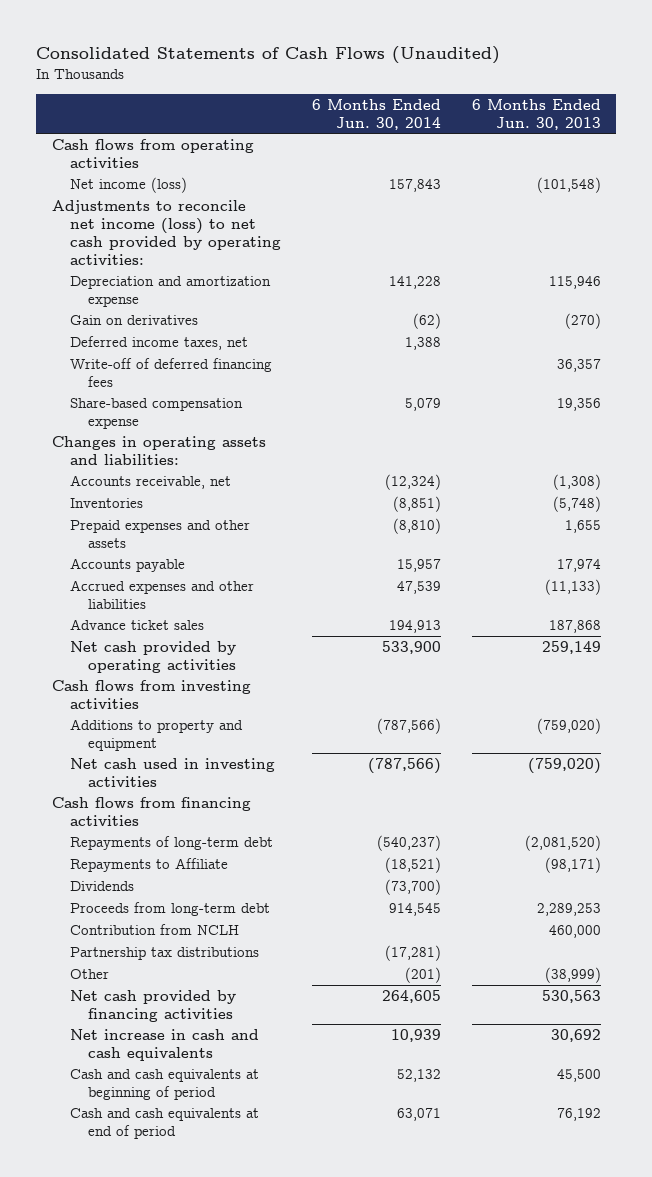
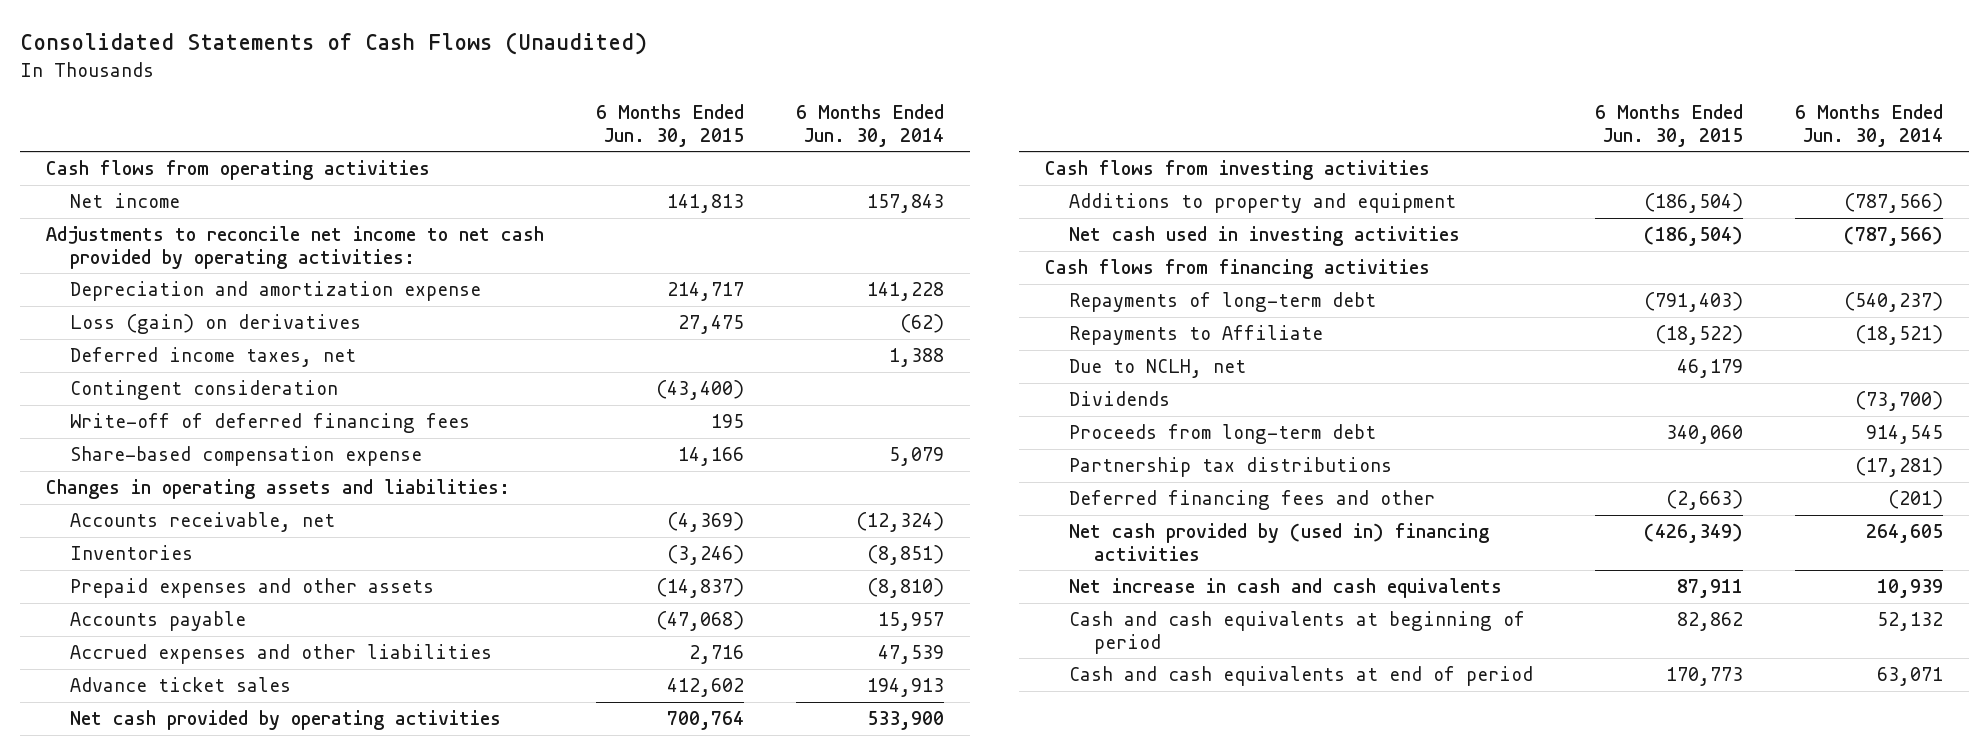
[471,98,601,130] 6 Months Ended Jun. 30, 2013 -> none
none -> [595,104,744,147] 6 Months Ended Jun. 30, 2015
[69,176,187,193] Net income (loss) -> [70,193,181,209] Net income
[51,199,281,265] Adjustments to reconcile net income (loss) to net cash provided by operating activities: -> [45,226,544,269] Adjustments to reconcile net income to net cash provided by operating activities:
[69,314,198,325] Gain on derivatives -> [70,314,362,335] Loss (gain) on derivatives
none -> [70,380,339,401] Contingent consideration
none -> [1069,359,1247,379] Due to NCLH, net
[69,923,239,935] Contribution from NCLH -> none
[69,968,109,979] Other -> [1069,490,1436,511] Deferred financing fees and other
[69,989,236,1022] Net cash provided by financing activities -> [1069,523,1490,561] Net cash provided by (used in) financing activities

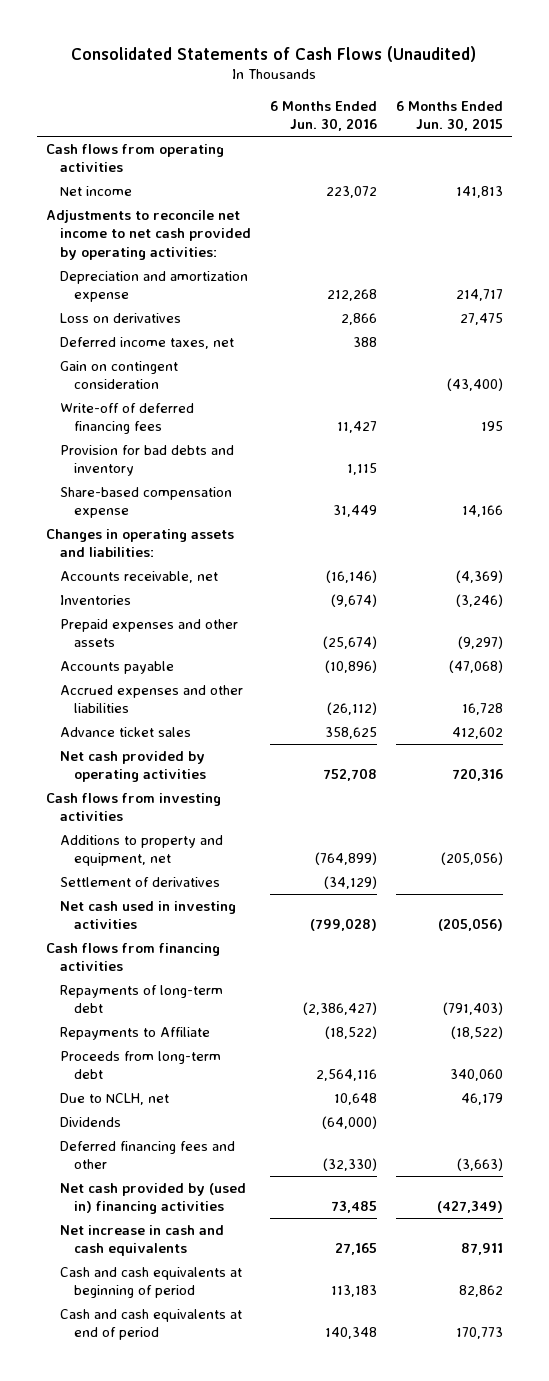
[795,104,944,147] 6 Months Ended Jun. 30, 2014 -> none
none -> [269,100,377,132] 6 Months Ended Jun. 30, 2016
[70,314,362,335] Loss (gain) on derivatives -> [60,312,182,323] Loss on derivatives
[70,380,339,401] Contingent consideration -> [60,360,179,390] Gain on contingent consideration
none -> [60,444,235,477] Provision for bad debts and inventory
[655,578,744,599] (14,837) -> [457,636,503,650] (9,297)
[688,645,744,665] 2,716 -> [461,703,503,716] 16,728
[666,711,744,731] 700,764 -> [451,768,503,782] 720,316
[1069,193,1457,214] Additions to property and equipment -> [60,834,224,867] Additions to property and equipment, net
[1643,193,1743,214] (186,504) -> [440,852,503,866] (205,056)
none -> [60,876,221,887] Settlement of derivatives
[1643,226,1743,247] (186,504) -> [437,918,503,932] (205,056)
[1069,424,1377,445] Proceeds from long-term debt -> [60,1050,222,1080] Proceeds from long-term debt
[1069,457,1393,478] Partnership tax distributions -> none
[1665,490,1743,511] (2,663) -> [456,1158,503,1172] (3,663)
[1643,523,1743,544] (426,349) -> [436,1201,503,1214] (427,349)

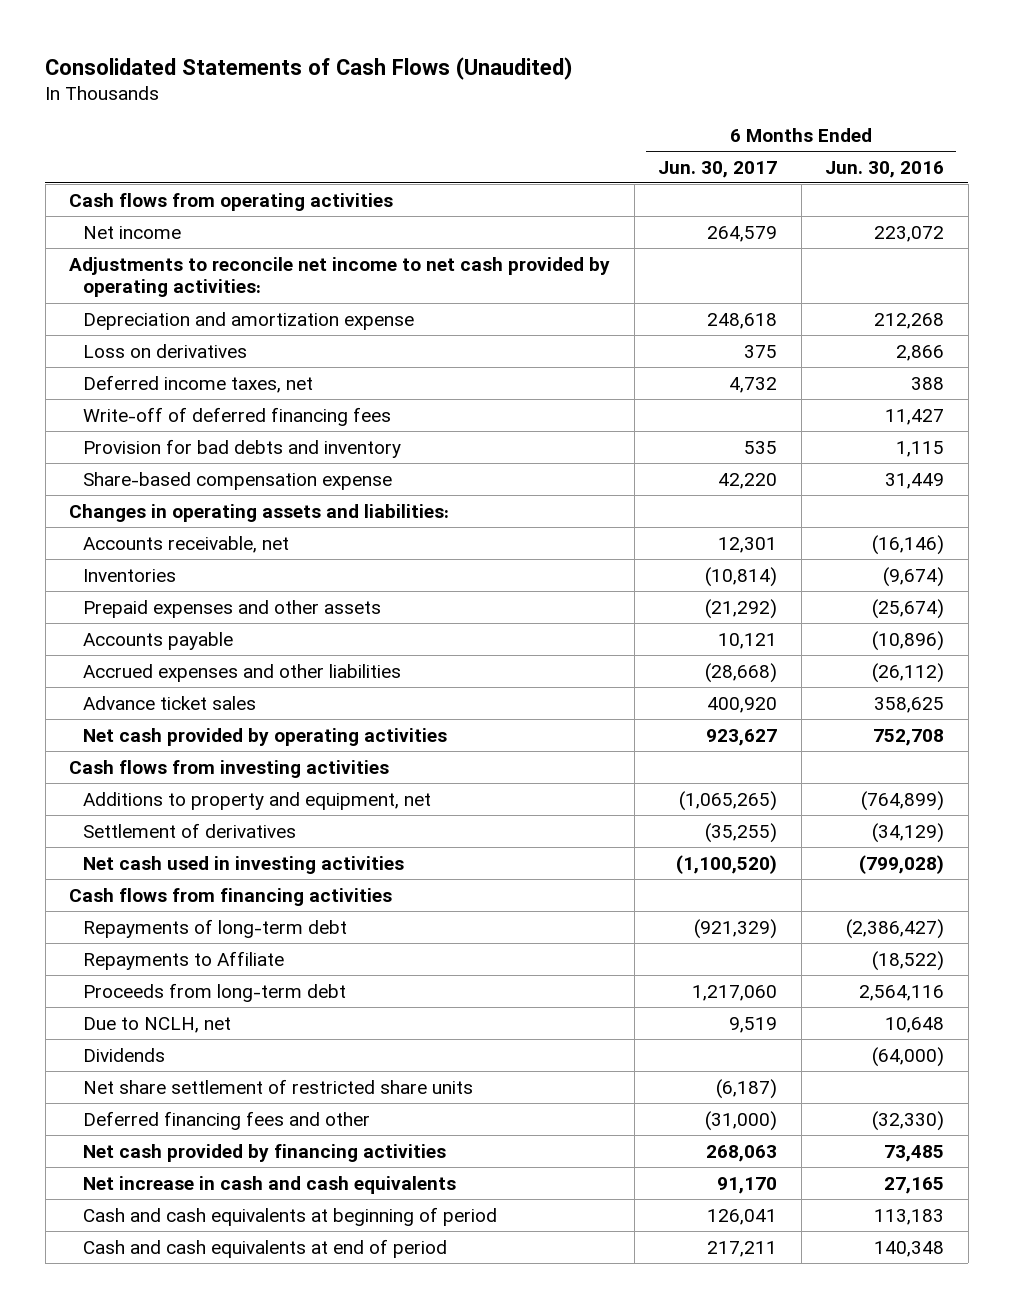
[395,100,503,132] 6 Months Ended Jun. 30, 2015 -> none
none -> [658,160,778,178] Jun. 30, 2017
[60,360,179,390] Gain on contingent consideration -> none
none -> [82,1078,473,1094] Net share settlement of restricted share units
[60,1182,247,1215] Net cash provided by (used in) financing activities -> [82,1143,446,1162] Net cash provided by financing activities

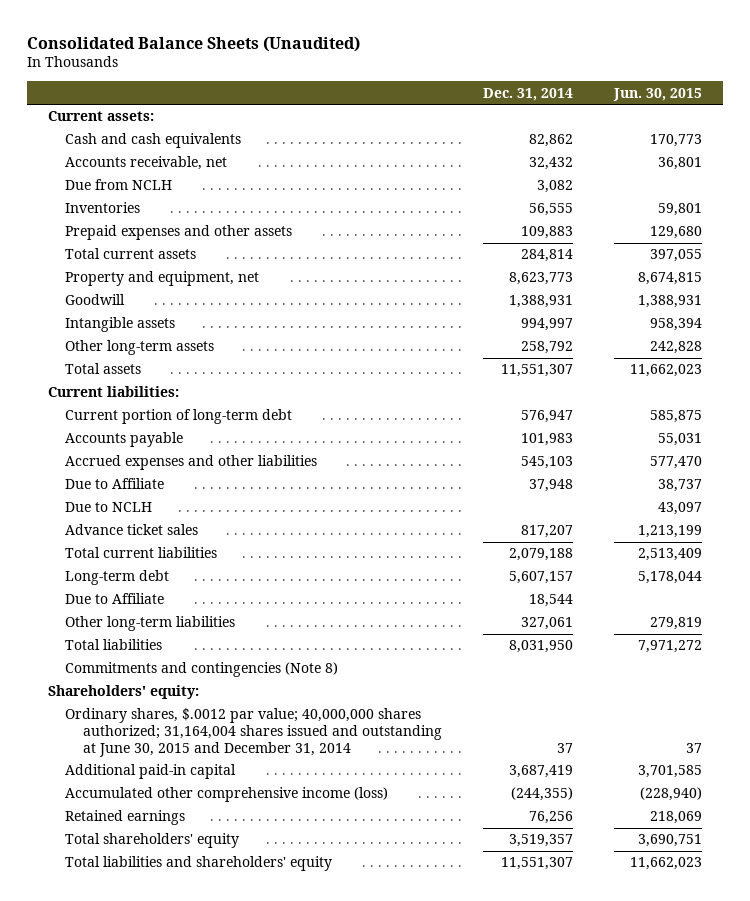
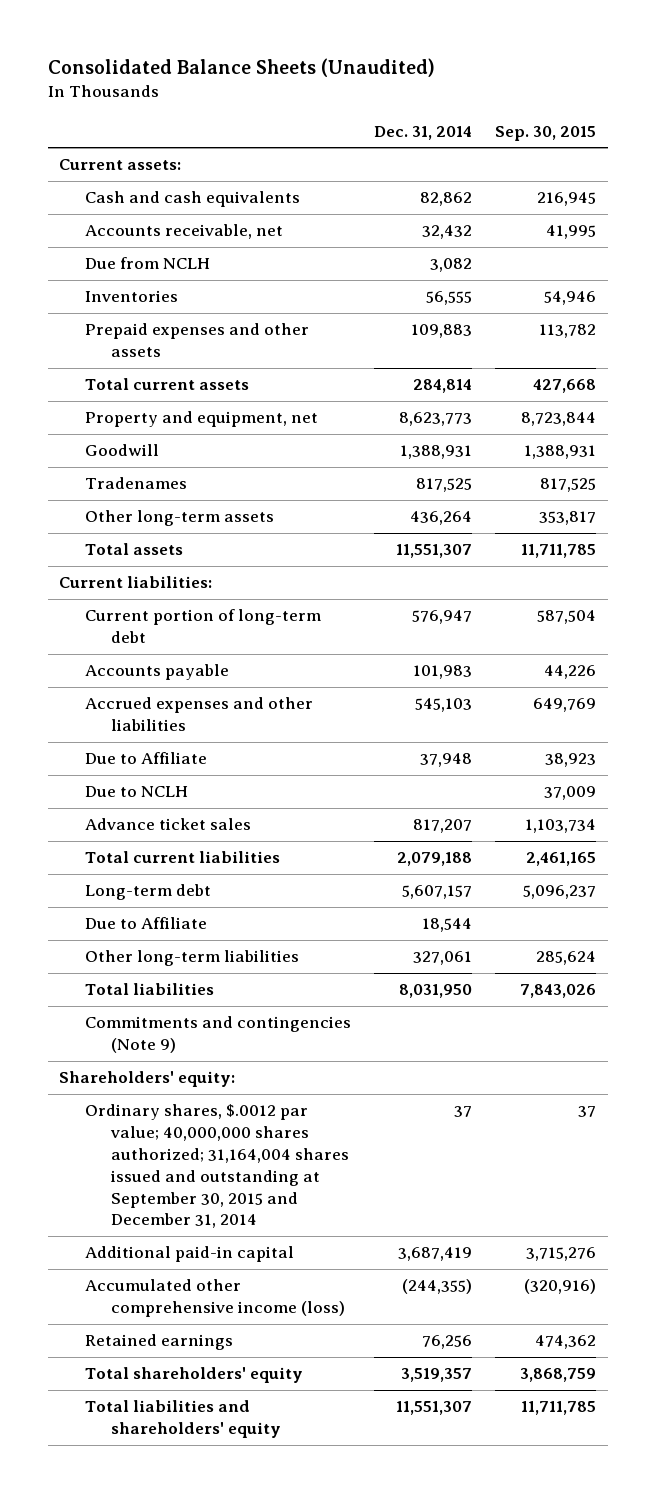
[613,87,703,101] Jun. 30, 2015 -> none
none -> [495,125,597,141] Sep. 30, 2015
[65,317,176,333] Intangible assets -> none
none -> [85,477,188,490] Tradenames
[520,341,573,355] 258,792 -> [410,511,473,526] 436,264
[65,662,339,678] Commitments and contingencies (Note 8) -> [85,1016,352,1054] Commitments and contingencies (Note 9)
[65,708,442,757] Ordinary shares, $.0012 par value; 40,000,000 shares authorized; 31,164,004 shares issued and outstanding at June 30, 2015 and December 31, 2014 -> [85,1104,349,1229] Ordinary shares, $.0012 par value; 40,000,000 shares authorized; 31,164,004 shares issued and outstanding at September 30, 2015 and December 31, 2014

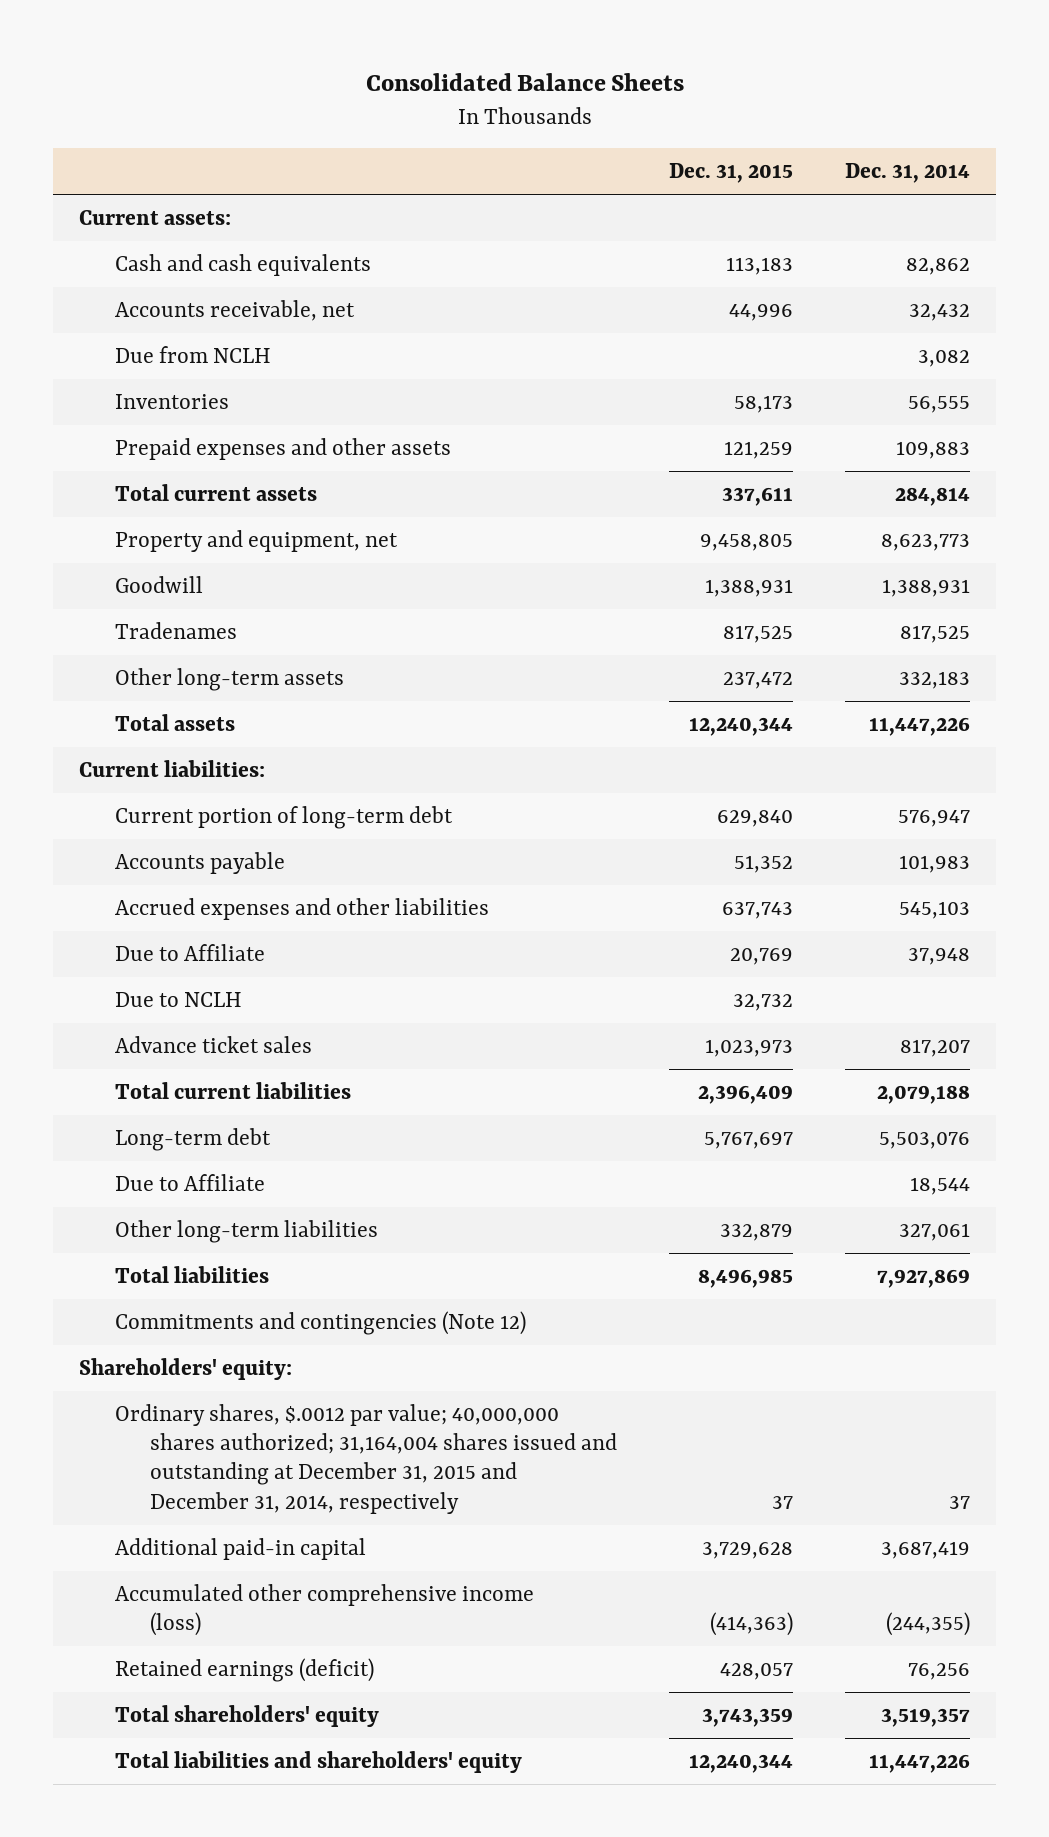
[47,58,435,78] Consolidated Balance Sheets (Unaudited) -> [365,73,684,92] Consolidated Balance Sheets
[495,125,597,141] Sep. 30, 2015 -> none
none -> [669,163,794,184] Dec. 31, 2015
[410,511,473,526] 436,264 -> [899,670,971,689] 332,183
[396,544,473,559] 11,551,307 -> [869,716,971,736] 11,447,226
[402,885,473,900] 5,607,157 -> [879,1131,971,1149] 5,503,076
[399,984,473,999] 8,031,950 -> [877,1268,971,1288] 7,927,869
[85,1016,352,1054] Commitments and contingencies (Note 9) -> [114,1310,526,1335] Commitments and contingencies (Note 12)
[85,1104,349,1229] Ordinary shares, $.0012 par value; 40,000,000 shares authorized; 31,164,004 shares issued and outstanding at September 30, 2015 and December 31, 2014 -> [114,1403,618,1514] Ordinary shares, $.0012 par value; 40,000,000 shares authorized; 31,164,004 shares issued and outstanding at December 31, 2015 and December 31, 2014, respectively
[85,1334,234,1351] Retained earnings -> [114,1657,374,1682] Retained earnings (deficit)
[396,1401,473,1416] 11,551,307 -> [869,1753,971,1773] 11,447,226

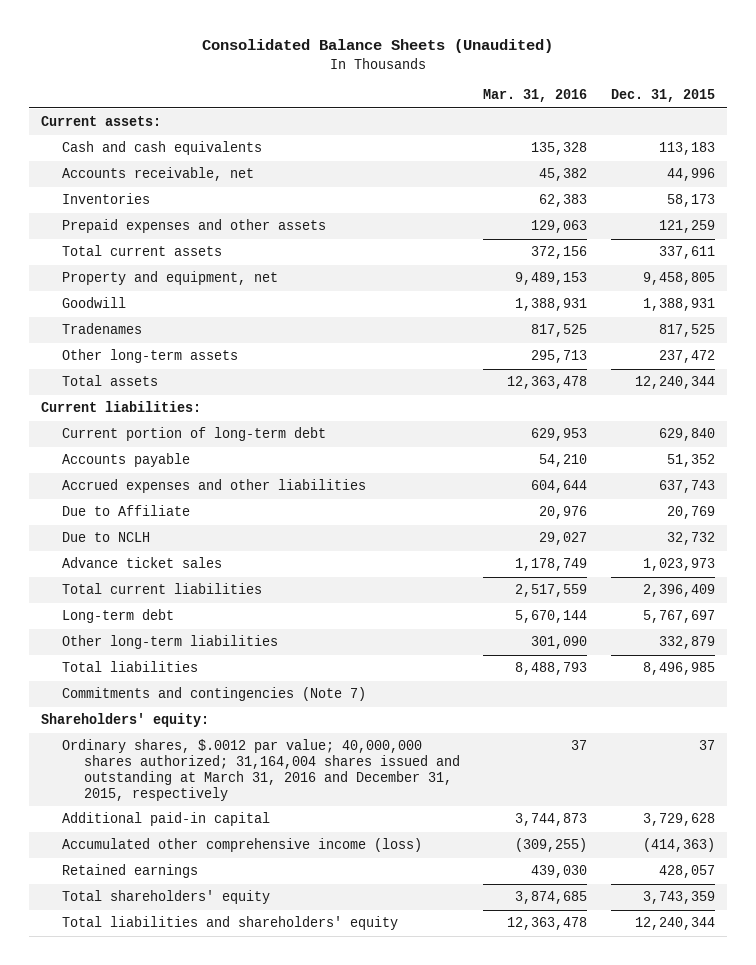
[365,73,684,92] Consolidated Balance Sheets -> [201,39,553,54] Consolidated Balance Sheets (Unaudited)
[845,163,971,184] Dec. 31, 2014 -> none
none -> [483,89,588,103] Mar. 31, 2016
[114,345,271,363] Due from NCLH -> none
[114,1173,265,1191] Due to Affiliate -> none
[114,1310,526,1335] Commitments and contingencies (Note 12) -> [62,687,367,702] Commitments and contingencies (Note 7)
[114,1403,618,1514] Ordinary shares, $.0012 par value; 40,000,000 shares authorized; 31,164,004 shares issued and outstanding at December 31, 2015 and December 31, 2014, respectively -> [62,739,460,801] Ordinary shares, $.0012 par value; 40,000,000 shares authorized; 31,164,004 shares issued and outstanding at March 31, 2016 and December 31, 2015, respectively
[114,1657,374,1682] Retained earnings (deficit) -> [62,864,199,879] Retained earnings

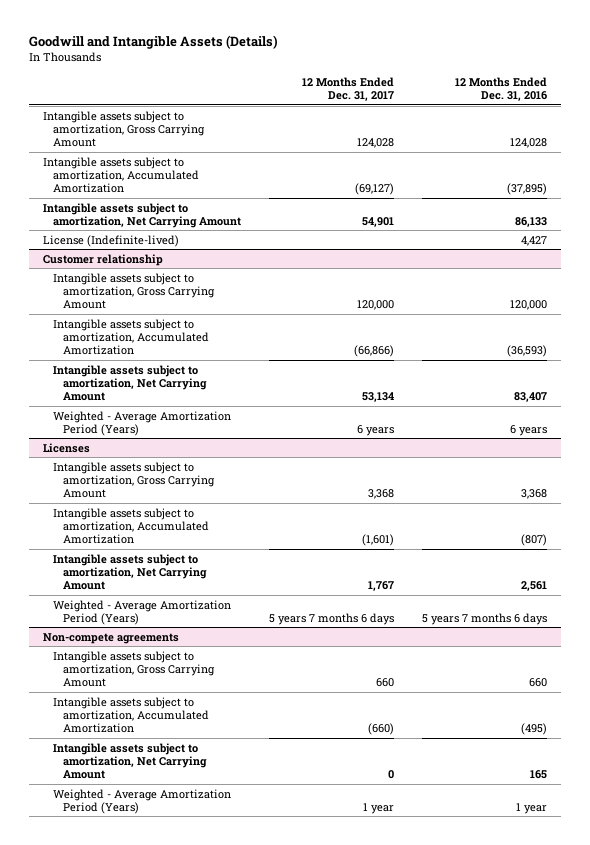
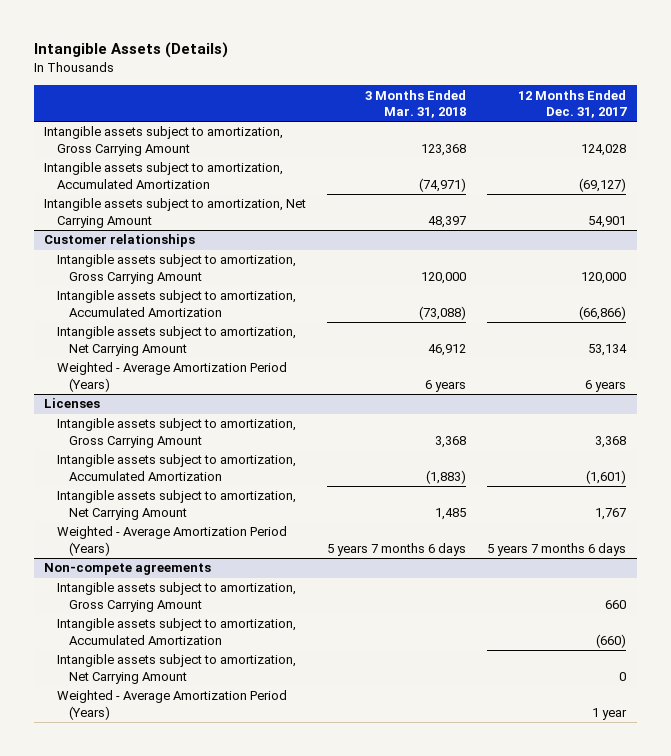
[29,35,279,50] Goodwill and Intangible Assets (Details) -> [34,42,229,59] Intangible Assets (Details)
[454,77,547,102] 12 Months Ended Dec. 31, 2016 -> none
none -> [365,89,467,118] 3 Months Ended Mar. 31, 2018
[42,234,179,247] License (Indefinite-lived) -> none
[42,253,163,266] Customer relationship -> [44,234,196,248] Customer relationships

